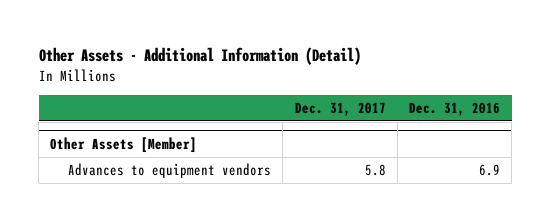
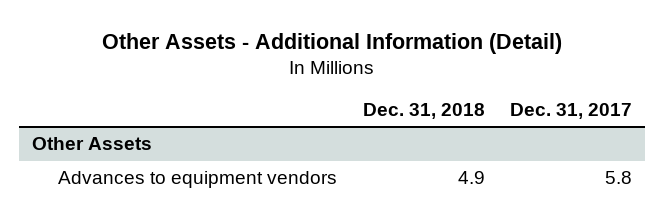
[409,102,501,117] Dec. 31, 2016 -> none
none -> [362,103,485,120] Dec. 31, 2018
[50,136,198,153] Other Assets [Member] -> [32,137,153,151] Other Assets

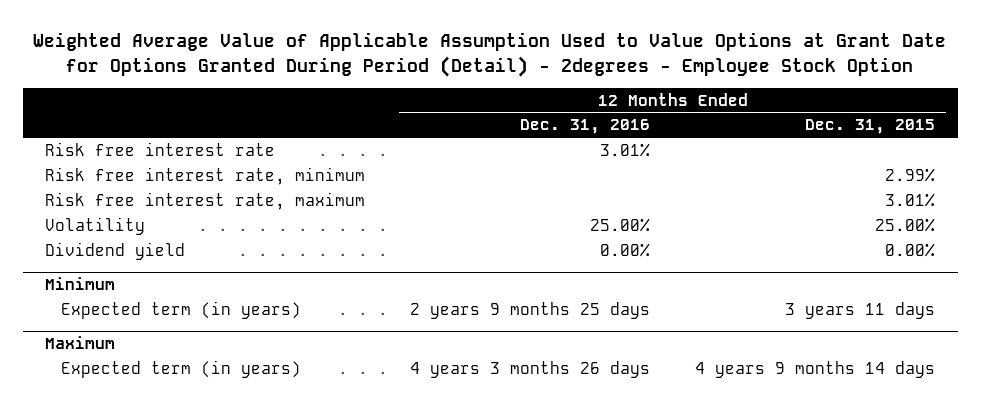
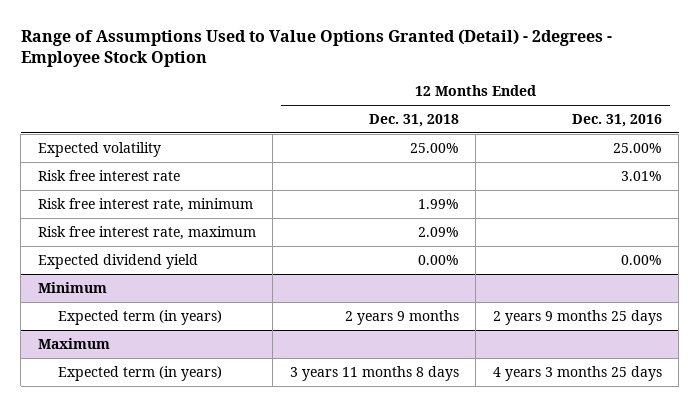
[33,32,947,77] Weighted Average Value of Applicable Assumption Used to Value Options at Grant Date for Options Granted During Period (Detail) - 2degrees - Employee Stock Option -> [20,29,612,68] Range of Assumptions Used to Value Options Granted (Detail) - 2degrees - Employee Stock Option
[805,119,936,135] Dec. 31, 2015 -> none
none -> [368,113,459,127] Dec. 31, 2018
none -> [37,141,161,157] Expected volatility
[45,216,146,235] Volatility -> none
[45,241,186,260] Dividend yield -> [37,253,198,269] Expected dividend yield
[410,360,651,378] 4 years 3 months 26 days -> [492,365,662,381] 4 years 3 months 25 days

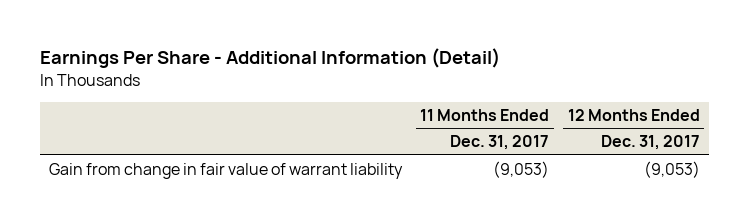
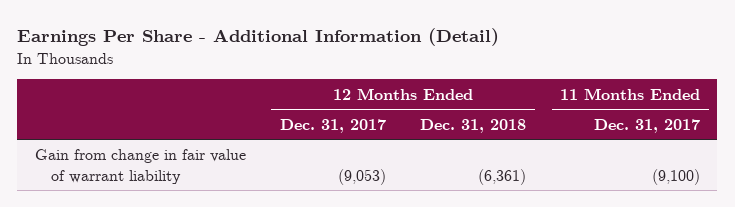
none -> [420,118,527,133] Dec. 31, 2018
[493,161,550,179] (9,053) -> [652,168,701,185] (9,100)

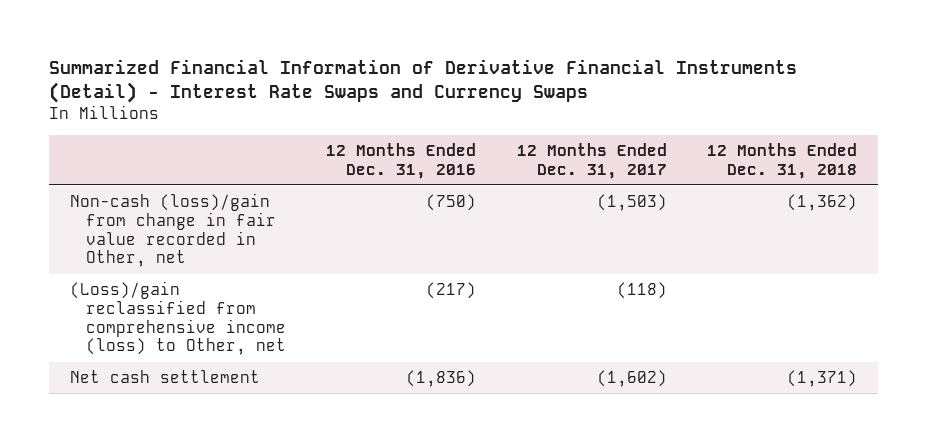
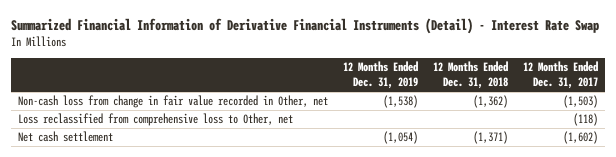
[49,58,798,104] Summarized Financial Information of Derivative Financial Instruments (Detail) - Interest Rate Swaps and Currency Swaps -> [11,17,600,34] Summarized Financial Information of Derivative Financial Instruments (Detail) - Interest Rate Swap
[326,143,477,179] 12 Months Ended Dec. 31, 2016 -> none
none -> [343,61,419,90] 12 Months Ended Dec. 31, 2019
[69,193,276,268] Non-cash (loss)/gain from change in fair value recorded in Other, net -> [18,95,329,109] Non-cash loss from change in fair value recorded in Other, net
[69,281,286,356] (Loss)/gain reclassified from comprehensive income (loss) to Other, net -> [18,113,294,127] Loss reclassified from comprehensive loss to Other, net

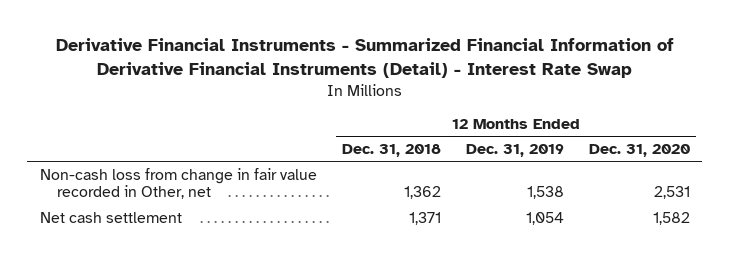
[11,17,600,34] Summarized Financial Information of Derivative Financial Instruments (Detail) - Interest Rate Swap -> [55,38,674,79] Derivative Financial Instruments - Summarized Financial Information of Derivative Financial Instruments (Detail) - Interest Rate Swap
[522,61,598,90] 12 Months Ended Dec. 31, 2017 -> none
none -> [588,144,690,158] Dec. 31, 2020
[18,113,294,127] Loss reclassified from comprehensive loss to Other, net -> none
[383,95,419,109] (1,538) -> [526,186,564,200] 1,538
[472,95,508,109] (1,362) -> [403,186,441,200] 1,362
[383,131,419,145] (1,054) -> [525,211,564,225] 1,054
[472,131,508,145] (1,371) -> [408,211,441,225] 1,371

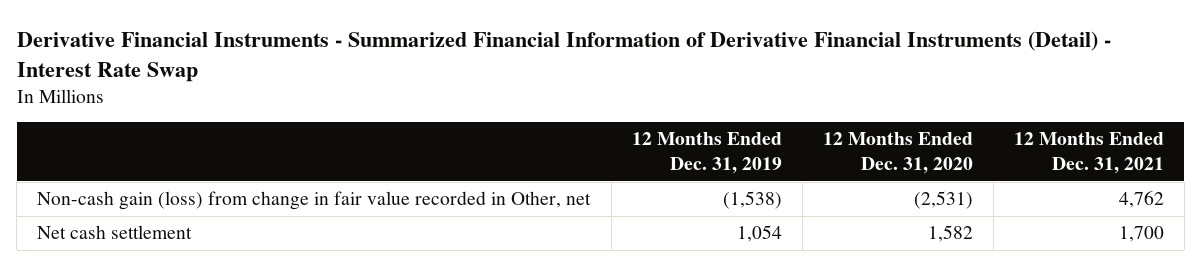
[341,144,441,158] Dec. 31, 2018 -> none
none -> [1013,132,1164,175] 12 Months Ended Dec. 31, 2021
[39,167,317,200] Non-cash loss from change in fair value recorded in Other, net -> [37,191,592,211] Non-cash gain (loss) from change in fair value recorded in Other, net
[526,186,564,200] 1,538 -> [722,191,782,210] (1,538)
[653,186,690,200] 2,531 -> [913,191,973,210] (2,531)

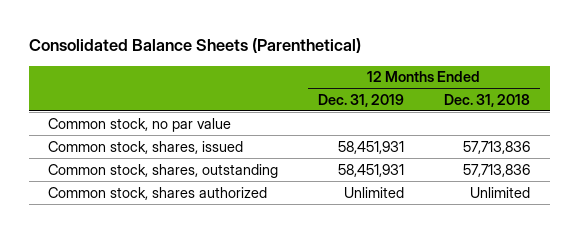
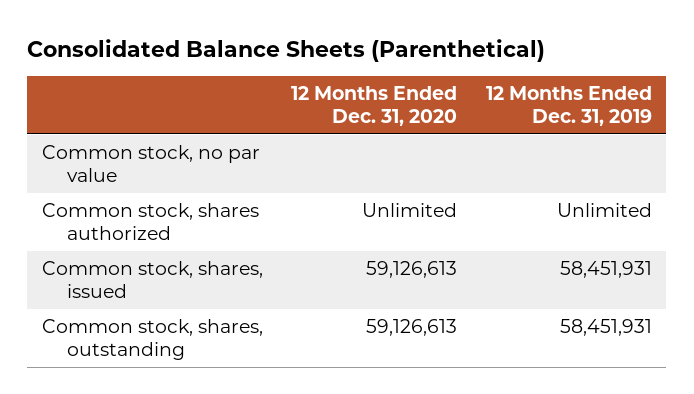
[443,93,530,107] Dec. 31, 2018 -> none
none -> [291,86,458,126] 12 Months Ended Dec. 31, 2020
[48,186,268,200] Common stock, shares authorized -> [41,203,259,240] Common stock, shares authorized

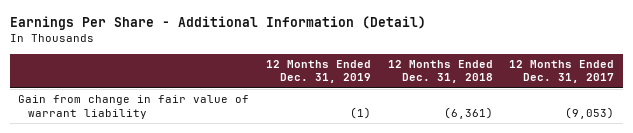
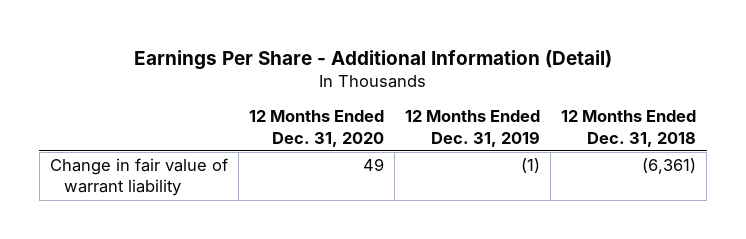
[509,60,615,84] 12 Months Ended Dec. 31, 2017 -> none
none -> [248,110,384,147] 12 Months Ended Dec. 31, 2020
[18,95,250,119] Gain from change in fair value of warrant liability -> [49,158,228,197] Change in fair value of warrant liability

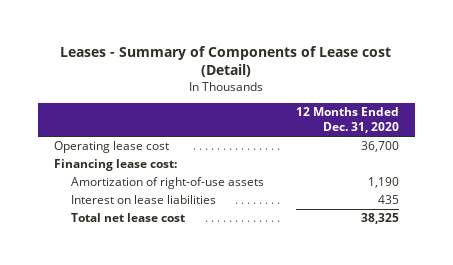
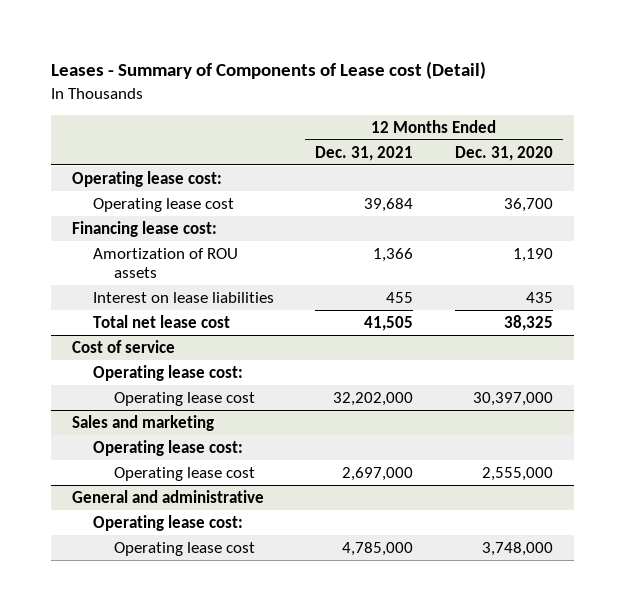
none -> [315,145,414,161] Dec. 31, 2021
none -> [71,170,222,187] Operating lease cost:
[70,177,264,190] Amortization of right-of-use assets -> [92,247,238,279] Amortization of ROU assets
none -> [71,339,175,353] Cost of service
none -> [92,364,243,381] Operating lease cost:
none -> [113,391,255,406] Operating lease cost
none -> [71,414,214,431] Sales and marketing
none -> [92,439,243,456] Operating lease cost:
none -> [113,466,255,481] Operating lease cost
none -> [71,489,264,503] General and administrative
none -> [92,514,243,531] Operating lease cost:
none -> [113,541,255,556] Operating lease cost

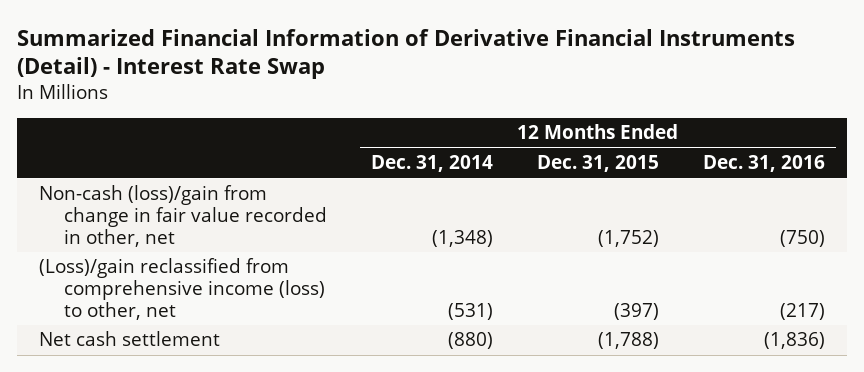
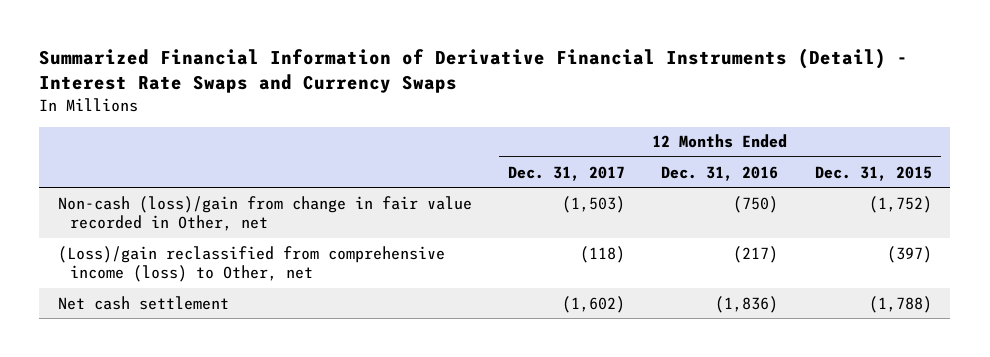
[16,28,795,80] Summarized Financial Information of Derivative Financial Instruments (Detail) - Interest Rate Swap -> [39,48,909,94] Summarized Financial Information of Derivative Financial Instruments (Detail) - Interest Rate Swaps and Currency Swaps
[370,155,493,173] Dec. 31, 2014 -> none
none -> [508,165,626,181] Dec. 31, 2017
[38,185,327,247] Non-cash (loss)/gain from change in fair value recorded in other, net -> [57,195,472,232] Non-cash (loss)/gain from change in fair value recorded in Other, net
[38,258,325,320] (Loss)/gain reclassified from comprehensive income (loss) to other, net -> [57,245,445,283] (Loss)/gain reclassified from comprehensive income (loss) to Other, net

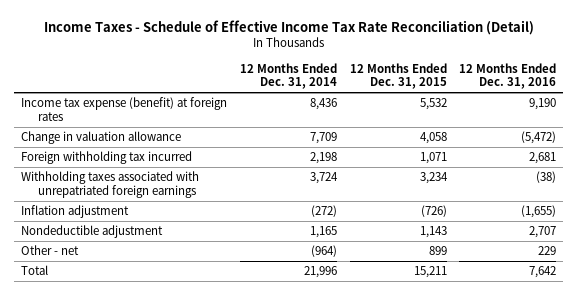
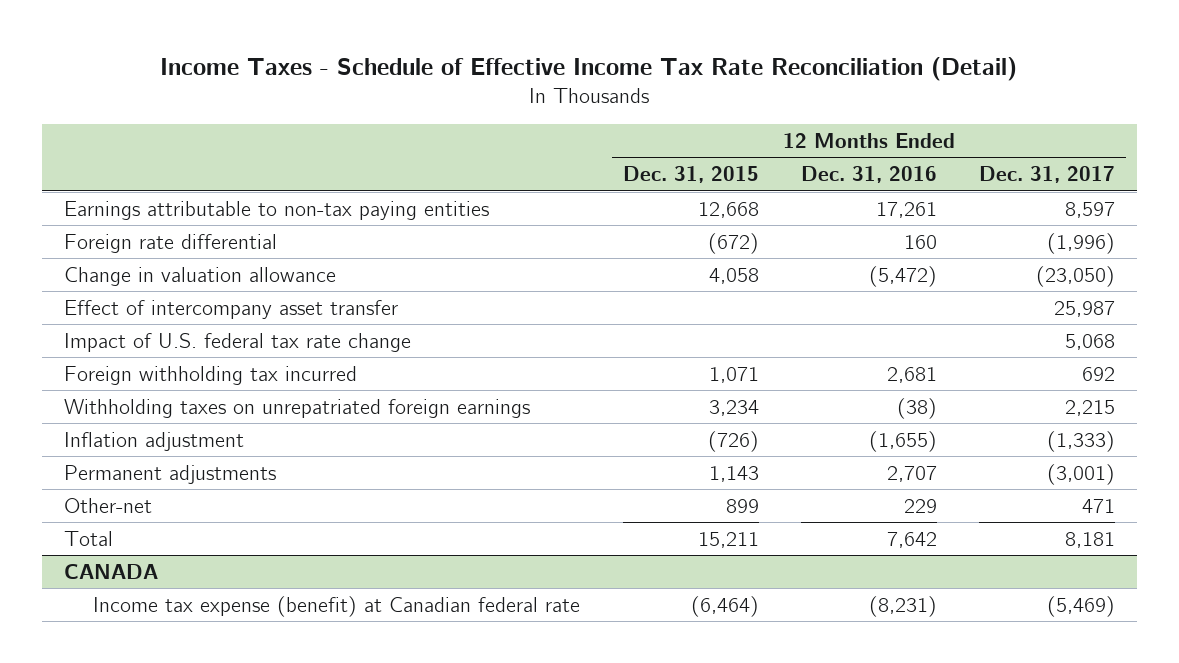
[239,62,337,90] 12 Months Ended Dec. 31, 2014 -> none
none -> [979,166,1116,184] Dec. 31, 2017
[20,97,227,121] Income tax expense (benefit) at foreign rates -> none
none -> [63,200,489,220] Earnings attributable to non-tax paying entities
none -> [63,233,277,253] Foreign rate differential
none -> [63,299,398,319] Effect of intercompany asset transfer
none -> [63,332,411,352] Impact of U.S. federal tax rate change
[20,171,199,198] Withholding taxes associated with unrepatriated foreign earnings -> [63,398,530,418] Withholding taxes on unrepatriated foreign earnings
[20,225,163,239] Nondeductible adjustment -> [63,464,276,484] Permanent adjustments
[20,245,79,256] Other - net -> [63,497,152,513] Other-net
none -> [63,563,158,579] CANADA
none -> [93,595,581,617] Income tax expense (benefit) at Canadian federal rate

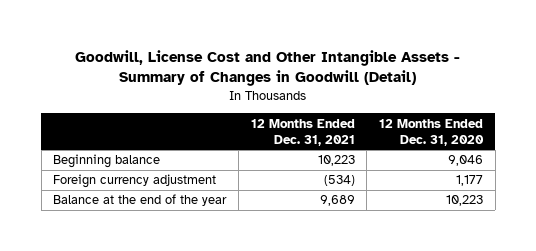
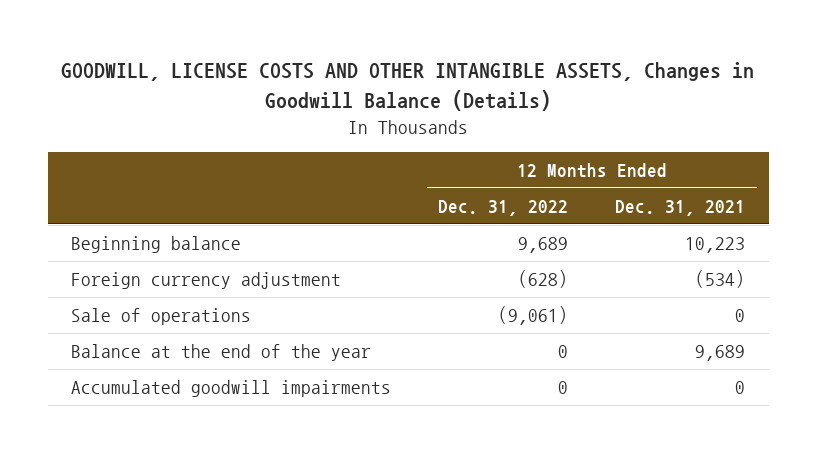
[75,49,461,87] Goodwill, License Cost and Other Intangible Assets - Summary of Changes in Goodwill (Detail) -> [61,62,755,112] GOODWILL, LICENSE COSTS AND OTHER INTANGIBLE ASSETS, Changes in Goodwill Balance (Details)
[378,118,484,146] 12 Months Ended Dec. 31, 2020 -> none
none -> [438,199,569,216] Dec. 31, 2022
none -> [71,308,252,326] Sale of operations
none -> [71,380,392,398] Accumulated goodwill impairments

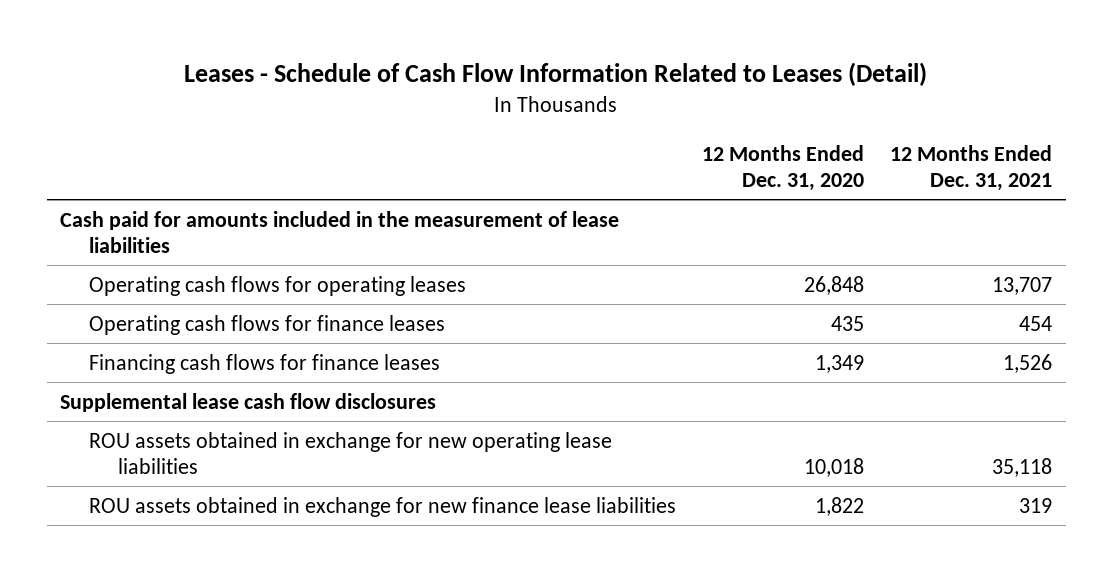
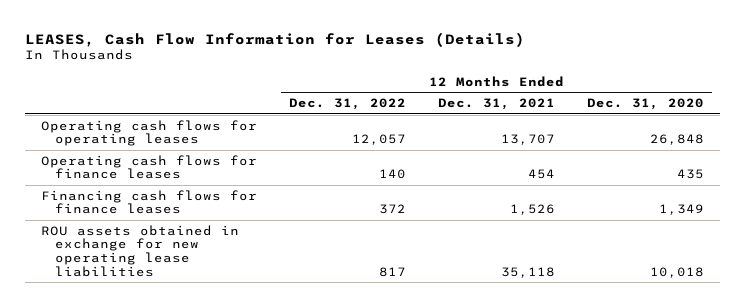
[184,61,928,86] Leases - Schedule of Cash Flow Information Related to Leases (Detail) -> [25,31,526,47] LEASES, Cash Flow Information for Leases (Details)
none -> [289,98,407,111] Dec. 31, 2022
[60,210,620,253] Cash paid for amounts included in the measurement of lease liabilities -> none
[60,392,437,412] Supplemental lease cash flow disclosures -> none
[89,496,677,517] ROU assets obtained in exchange for new finance lease liabilities -> none

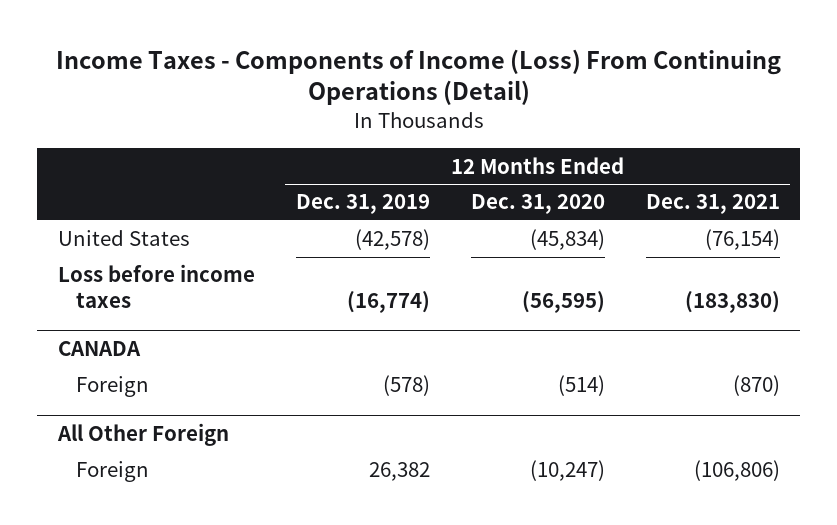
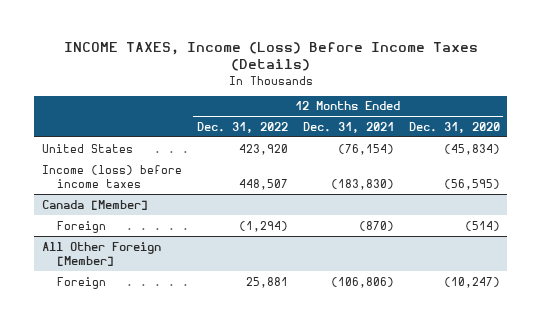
[55,48,781,106] Income Taxes - Components of Income (Loss) From Continuing Operations (Detail) -> [63,41,478,72] INCOME TAXES, Income (Loss) Before Income Taxes (Details)
[295,194,430,215] Dec. 31, 2019 -> none
none -> [196,121,288,133] Dec. 31, 2022
[57,264,255,308] Loss before income taxes -> [41,164,182,188] Income (loss) before income taxes
[57,341,141,357] CANADA -> [41,199,148,210] Canada [Member]
[56,423,229,447] All Other Foreign -> [41,241,161,266] All Other Foreign [Member]

